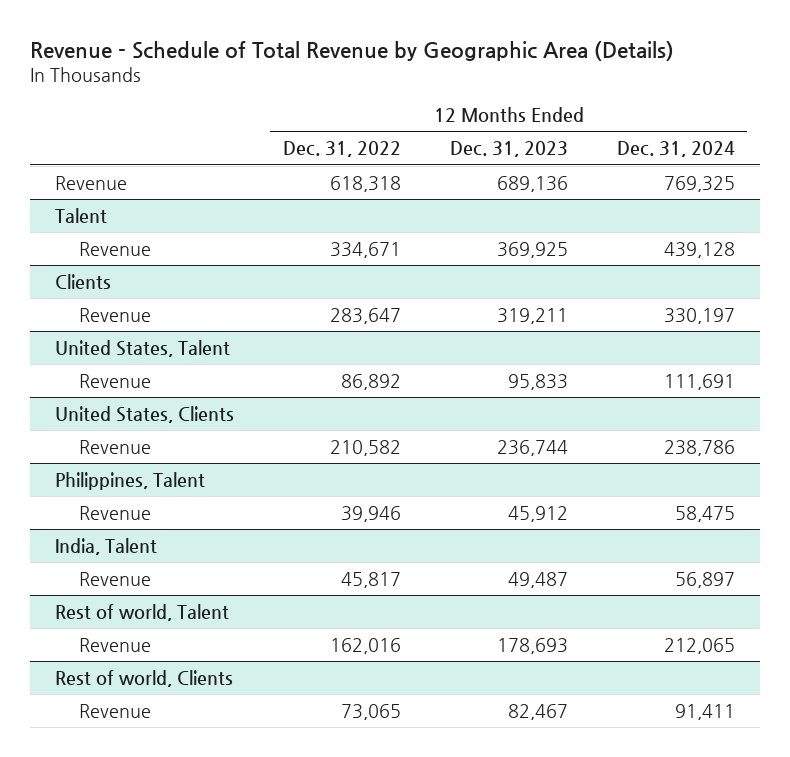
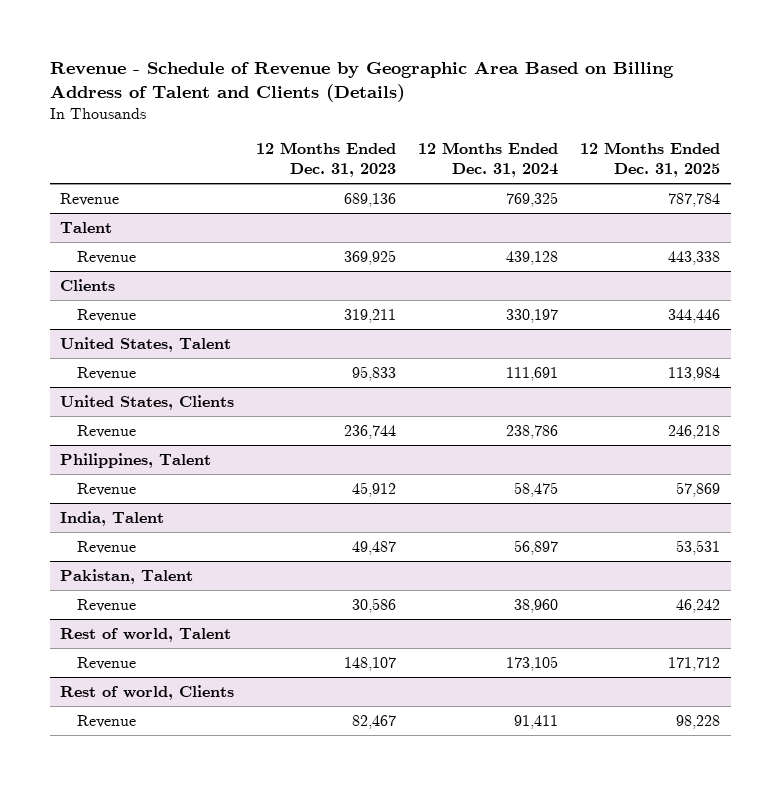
[29,41,674,62] Revenue - Schedule of Total Revenue by Geographic Area (Details) -> [49,60,674,102] Revenue - Schedule of Revenue by Geographic Area Based on Billing Address of Talent and Clients (Details)
[282,141,401,158] Dec. 31, 2022 -> none
none -> [580,142,721,178] 12 Months Ended Dec. 31, 2025
none -> [60,568,194,584] Pakistan, Talent
none -> [76,598,136,612] Revenue
[496,637,568,654] 178,693 -> [344,656,397,671] 148,107
[664,637,736,654] 212,065 -> [506,655,559,671] 173,105

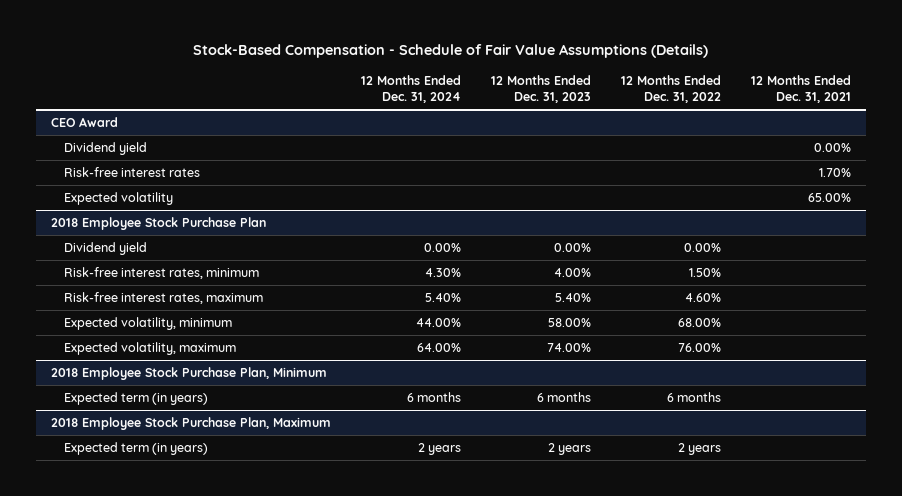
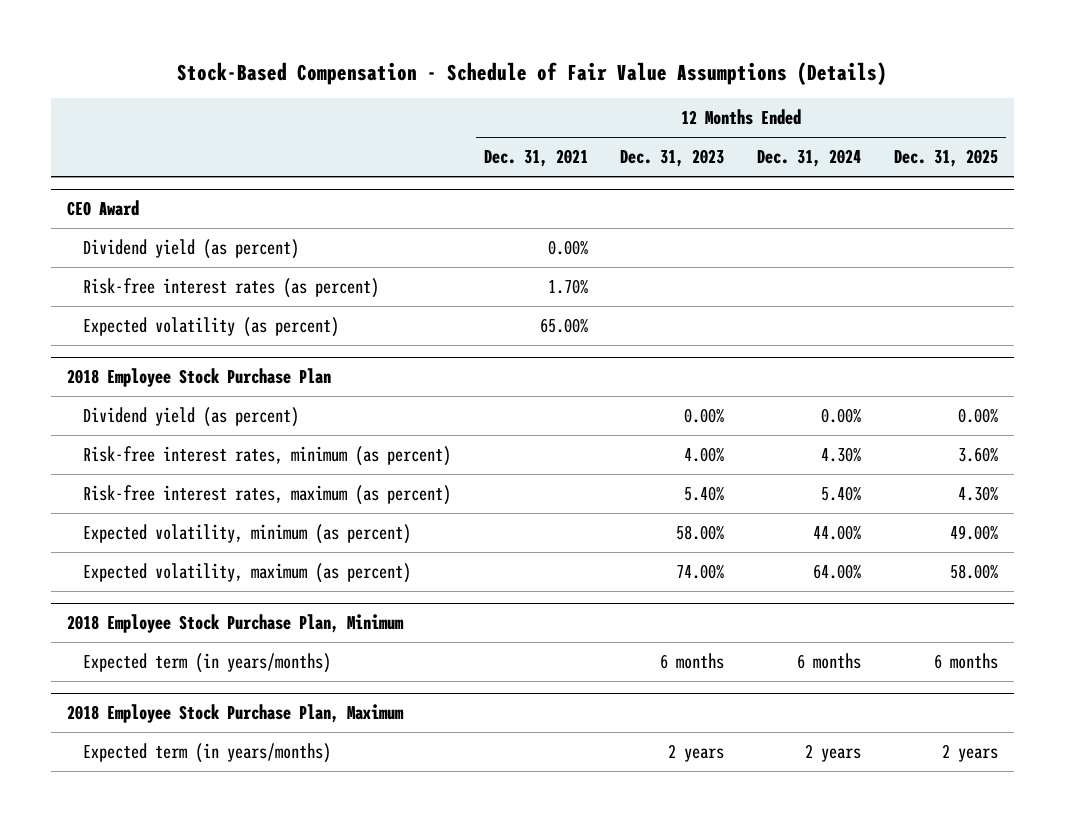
[620,75,721,104] 12 Months Ended Dec. 31, 2022 -> none
none -> [893,149,998,168] Dec. 31, 2025
[64,142,148,156] Dividend yield -> [82,238,299,259] Dividend yield (as percent)
[64,167,201,178] Risk-free interest rates -> [82,277,379,298] Risk-free interest rates (as percent)
[64,192,174,206] Expected volatility -> [82,316,339,337] Expected volatility (as percent)
[64,242,148,256] Dividend yield -> [82,406,299,427] Dividend yield (as percent)
[64,267,260,280] Risk-free interest rates, minimum -> [82,445,451,466] Risk-free interest rates, minimum (as percent)
[64,292,264,305] Risk-free interest rates, maximum -> [82,484,451,505] Risk-free interest rates, maximum (as percent)
[64,317,233,331] Expected volatility, minimum -> [82,523,411,544] Expected volatility, minimum (as percent)
[64,342,237,356] Expected volatility, maximum -> [82,562,411,583] Expected volatility, maximum (as percent)
[64,392,209,406] Expected term (in years) -> [82,652,331,673] Expected term (in years/months)
[64,442,209,456] Expected term (in years) -> [82,742,331,763] Expected term (in years/months)

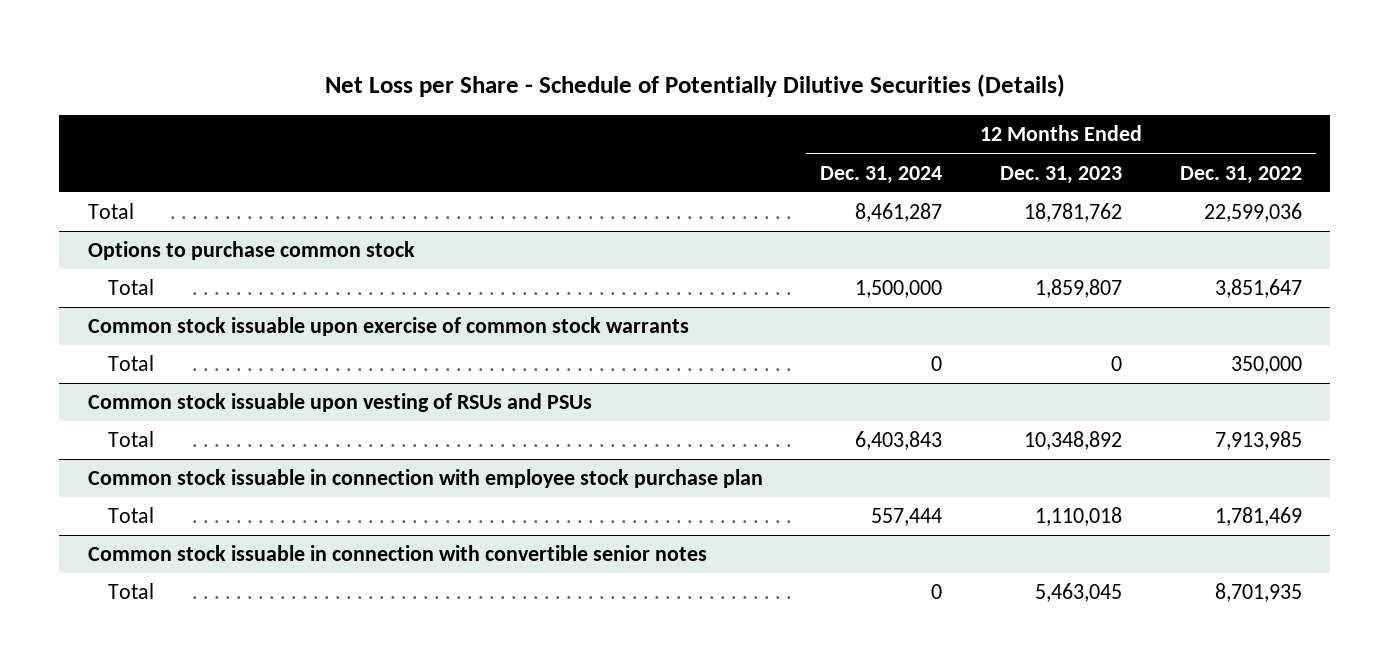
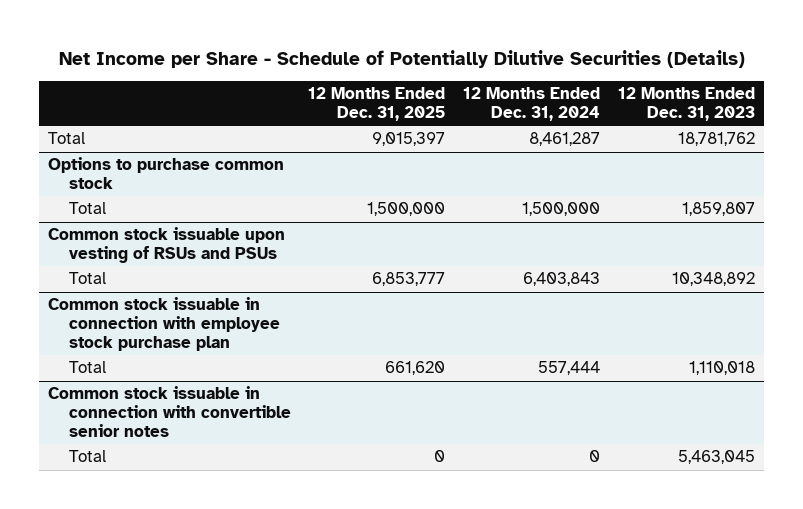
[324,73,1065,97] Net Loss per Share - Schedule of Potentially Dilutive Securities (Details) -> [58,49,745,68] Net Income per Share - Schedule of Potentially Dilutive Securities (Details)
[1179,165,1302,184] Dec. 31, 2022 -> none
none -> [308,87,446,121] 12 Months Ended Dec. 31, 2025
[87,317,689,337] Common stock issuable upon exercise of common stock warrants -> none
[108,355,155,372] Total -> none

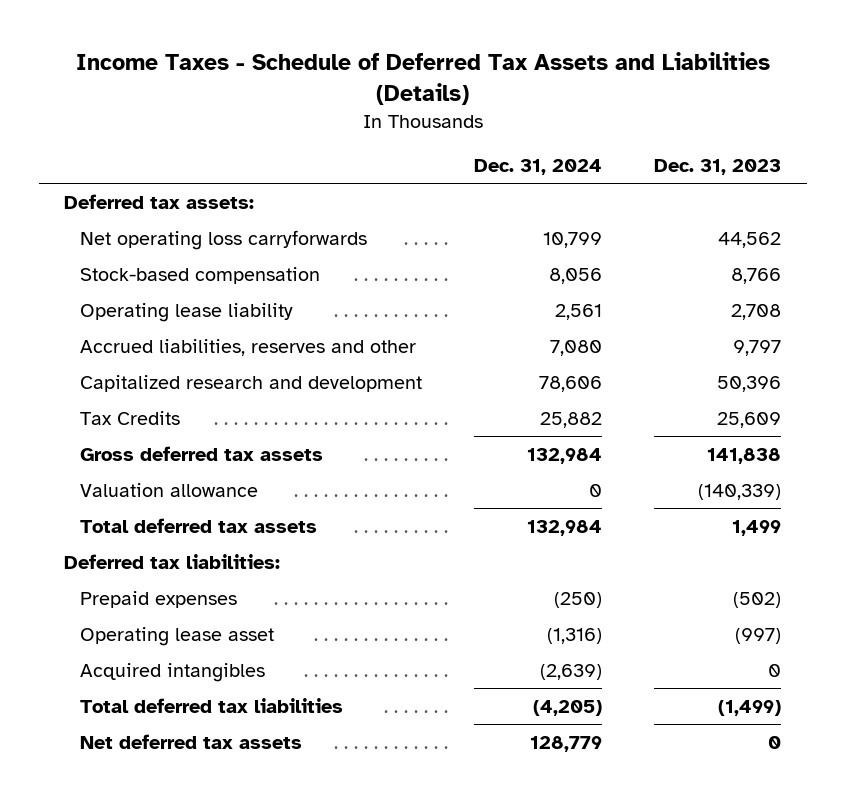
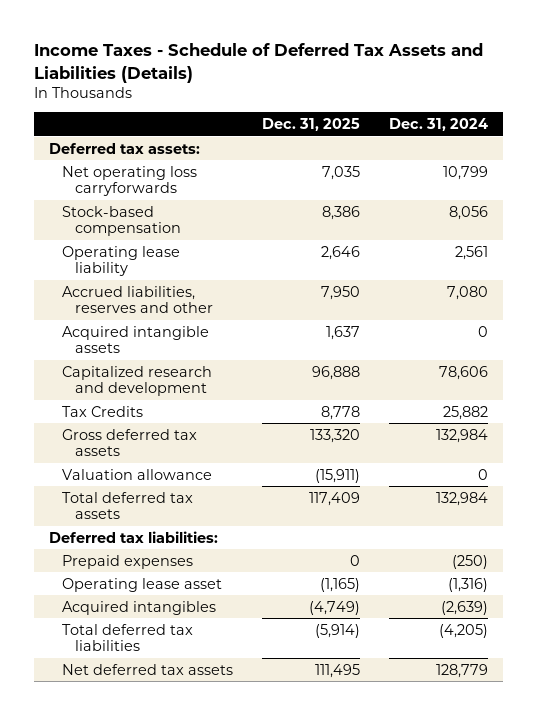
[653,159,781,176] Dec. 31, 2023 -> none
none -> [262,118,361,132] Dec. 31, 2025
none -> [61,325,209,354] Acquired intangible assets

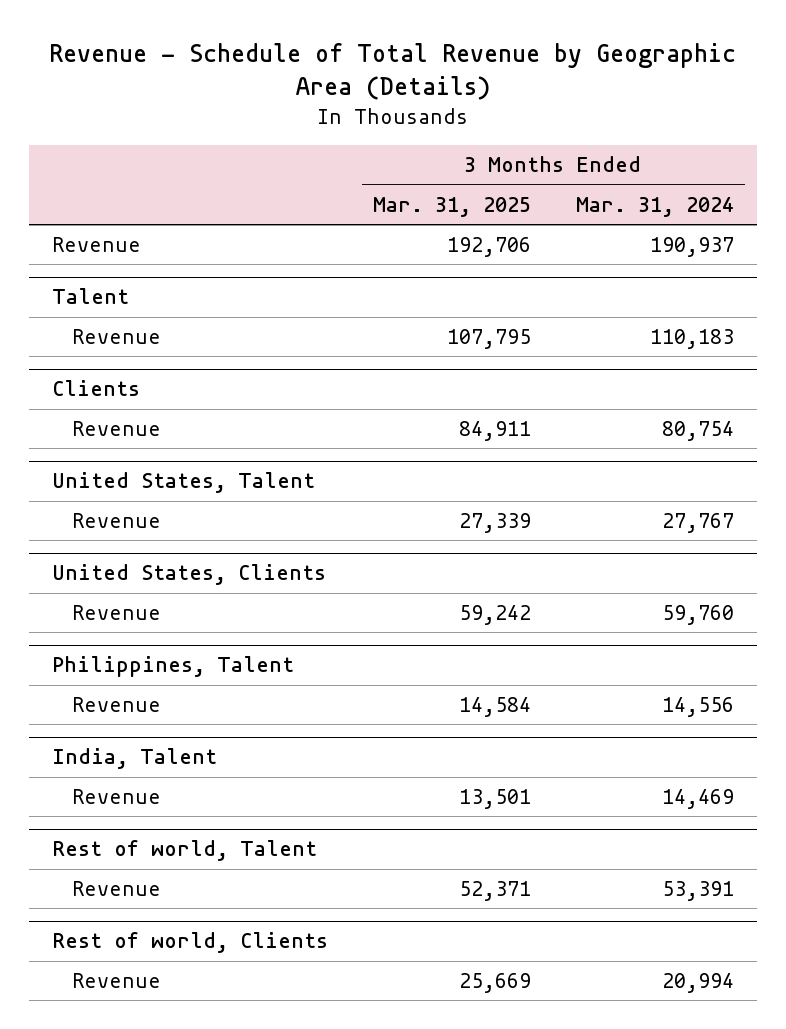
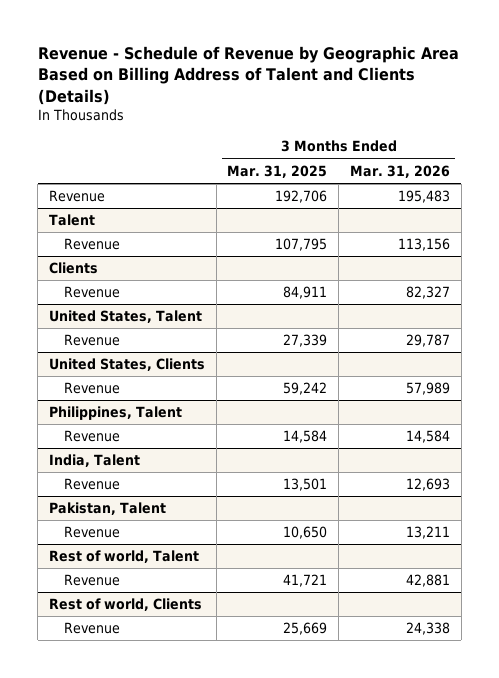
[48,43,736,101] Revenue - Schedule of Total Revenue by Geographic Area (Details) -> [37,46,459,105] Revenue - Schedule of Revenue by Geographic Area Based on Billing Address of Talent and Clients (Details)
[576,196,735,217] Mar. 31, 2024 -> none
none -> [349,164,450,178] Mar. 31, 2026
none -> [48,502,166,516] Pakistan, Talent
none -> [64,526,121,539] Revenue
[458,881,531,902] 52,371 -> [283,574,328,588] 41,721

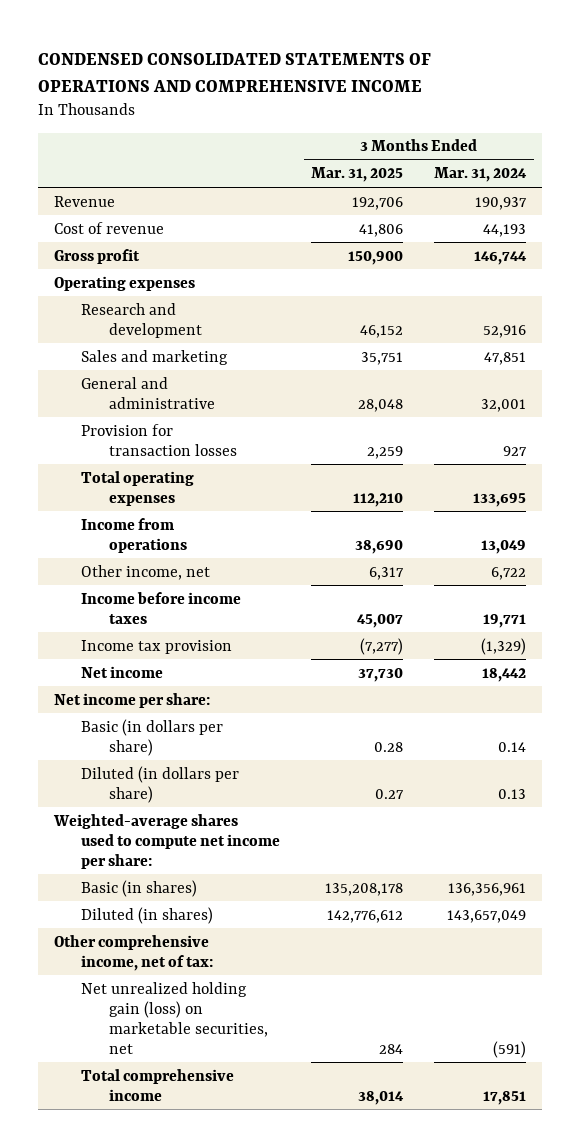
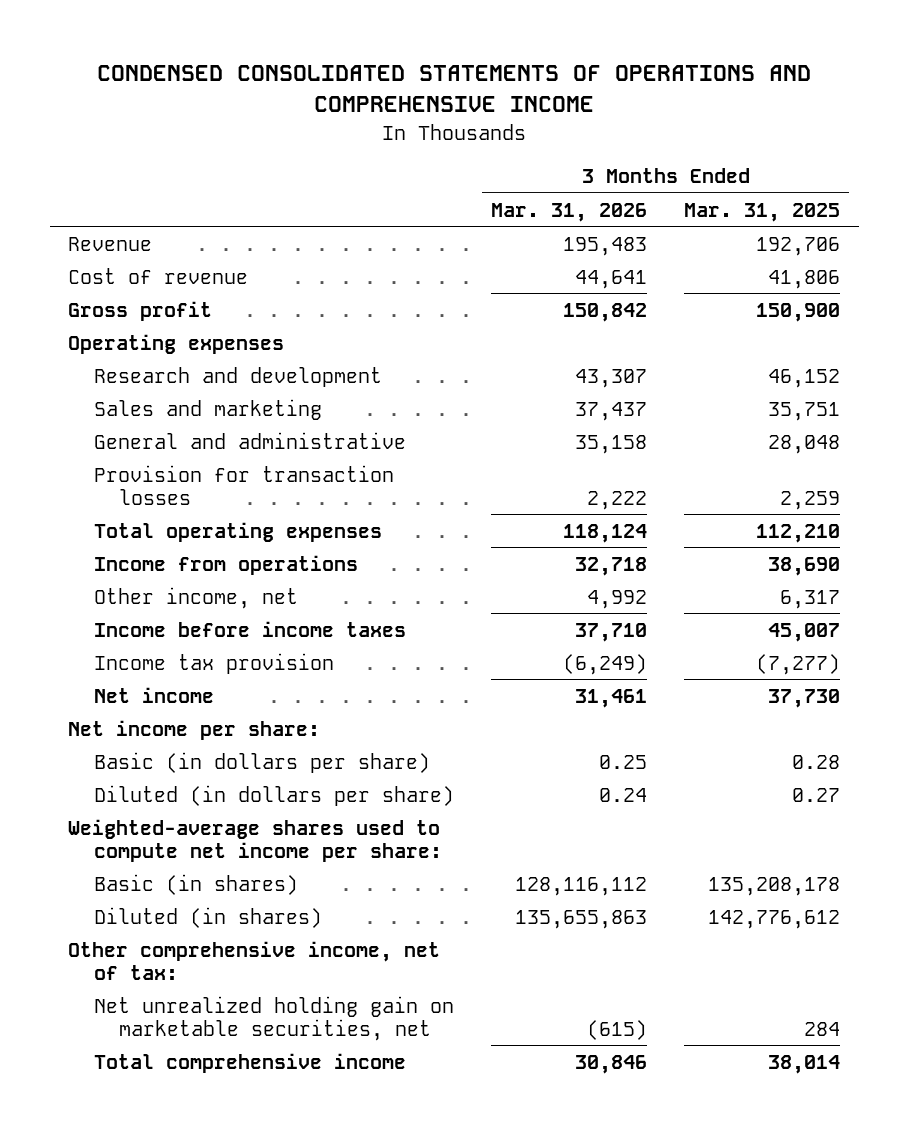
[434,167,528,183] Mar. 31, 2024 -> none
none -> [491,202,648,222] Mar. 31, 2026
[81,981,268,1054] Net unrealized holding gain (loss) on marketable securities, net -> [93,995,454,1041] Net unrealized holding gain on marketable securities, net

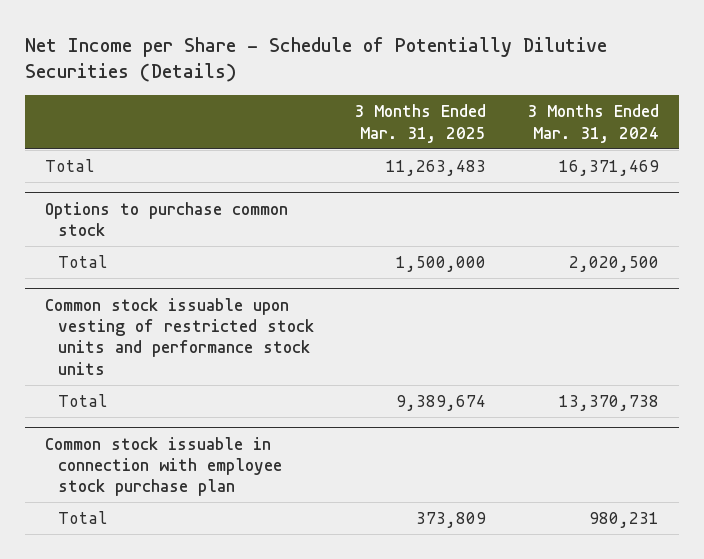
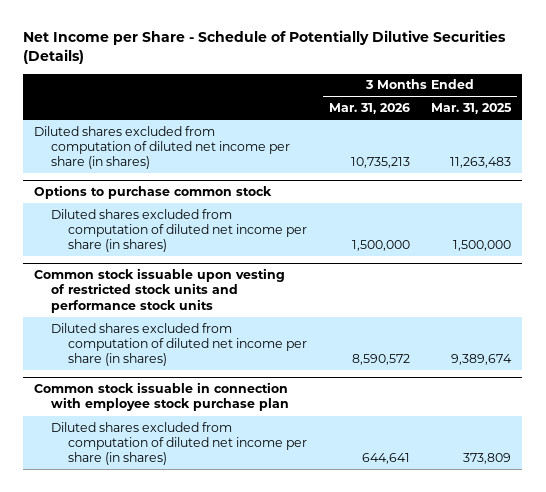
[526,104,659,143] 3 Months Ended Mar. 31, 2024 -> none
none -> [328,103,410,115] Mar. 31, 2026
[45,158,96,172] Total -> [34,125,290,170] Diluted shares excluded from computation of diluted net income per share (in shares)
[58,254,109,268] Total -> [50,208,307,253] Diluted shares excluded from computation of diluted net income per share (in shares)
[58,393,109,407] Total -> [50,322,307,367] Diluted shares excluded from computation of diluted net income per share (in shares)
[58,510,109,524] Total -> [50,421,307,466] Diluted shares excluded from computation of diluted net income per share (in shares)

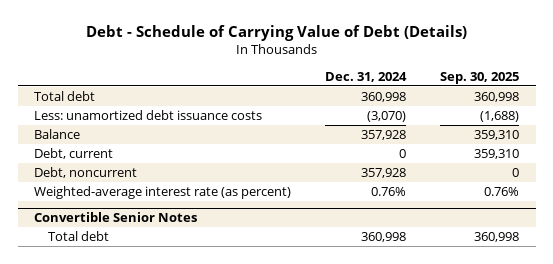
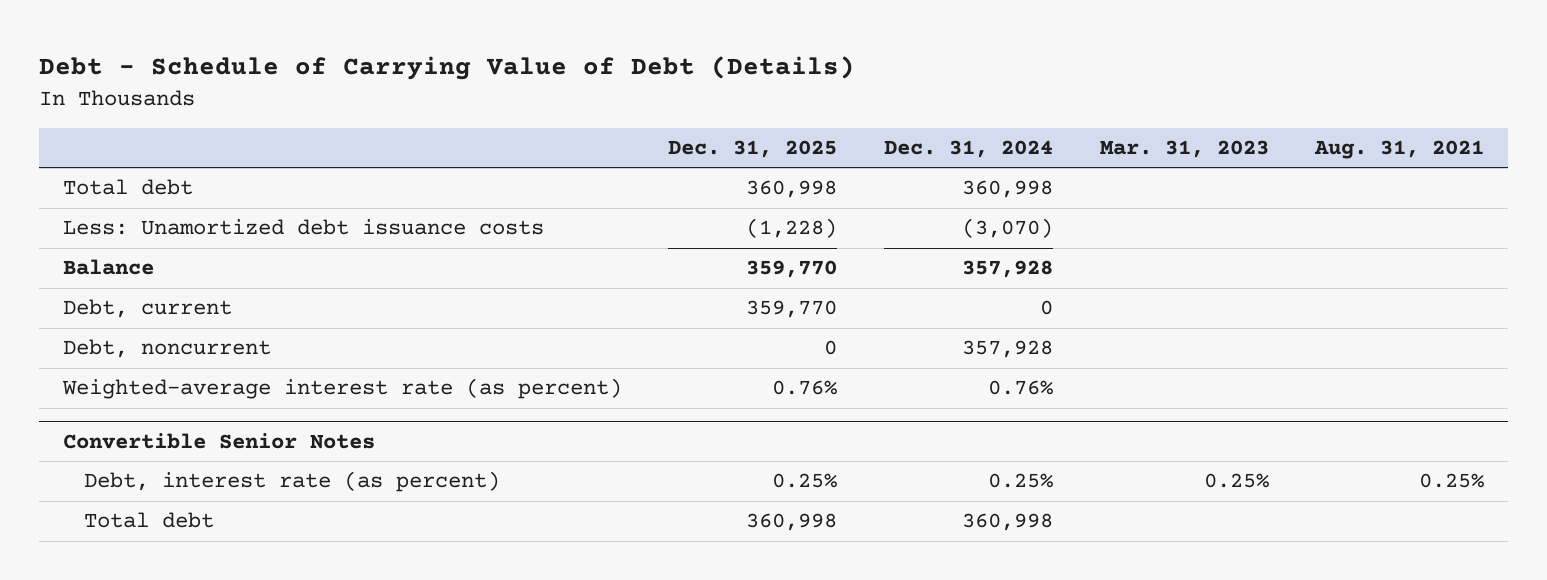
[440,71,520,84] Sep. 30, 2025 -> none
none -> [668,140,838,159] Dec. 31, 2025
none -> [1099,140,1269,159] Mar. 31, 2023
none -> [1314,140,1485,160] Aug. 31, 2021
[34,109,263,120] Less: unamortized debt issuance costs -> [62,219,544,236] Less: Unamortized debt issuance costs
none -> [84,471,501,493] Debt, interest rate (as percent)

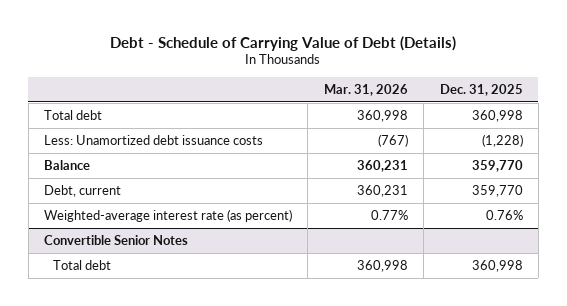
[884,140,1054,159] Dec. 31, 2024 -> none
[1099,140,1269,159] Mar. 31, 2023 -> none
[1314,140,1485,160] Aug. 31, 2021 -> none
none -> [323,83,408,96] Mar. 31, 2026
[62,339,271,359] Debt, noncurrent -> none
[84,471,501,493] Debt, interest rate (as percent) -> none

